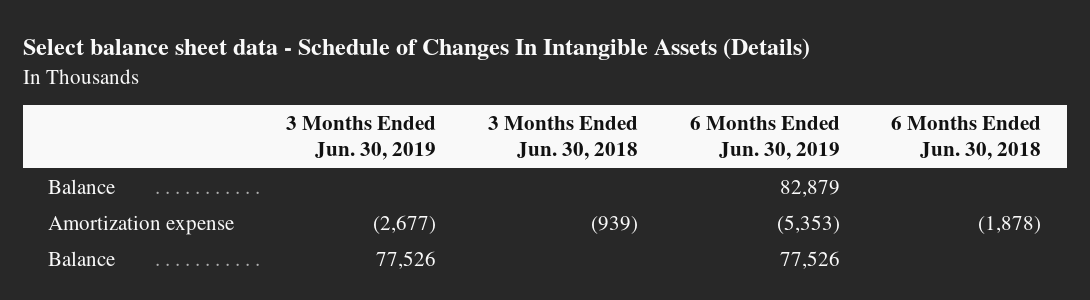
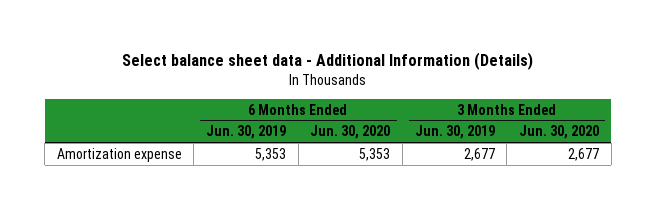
[22,38,810,61] Select balance sheet data - Schedule of Changes In Intangible Assets (Details) -> [121,52,533,71] Select balance sheet data - Additional Information (Details)
[487,115,638,161] 3 Months Ended Jun. 30, 2018 -> none
[891,115,1042,161] 6 Months Ended Jun. 30, 2018 -> none
none -> [310,125,391,140] Jun. 30, 2020
none -> [519,125,600,140] Jun. 30, 2020
[48,179,116,195] Balance -> none
[48,251,116,267] Balance -> none
[373,215,437,235] (2,677) -> [463,147,495,161] 2,677
[776,215,840,235] (5,353) -> [255,147,287,161] 5,353

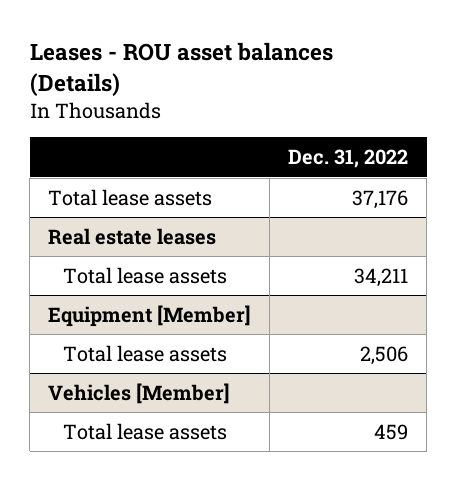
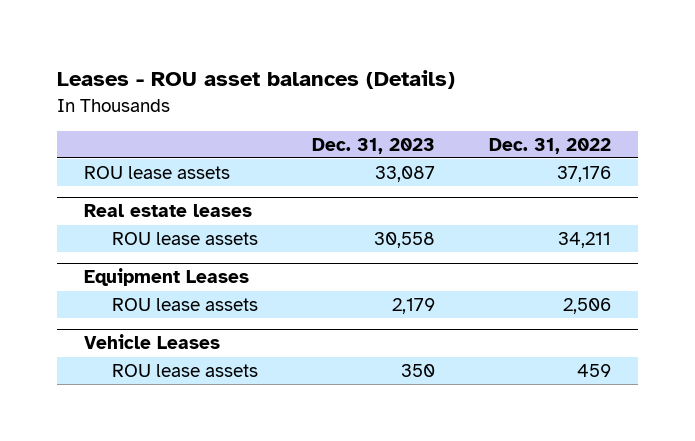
none -> [311,137,435,154] Dec. 31, 2023
[48,188,213,206] Total lease assets -> [83,166,230,180] ROU lease assets
[62,266,227,284] Total lease assets -> [111,232,258,246] ROU lease assets
[48,304,252,327] Equipment [Member] -> [83,268,249,287] Equipment Leases
[62,344,227,362] Total lease assets -> [111,298,258,312] ROU lease assets
[48,382,231,404] Vehicles [Member] -> [83,334,220,350] Vehicle Leases
[62,422,227,440] Total lease assets -> [111,364,258,378] ROU lease assets

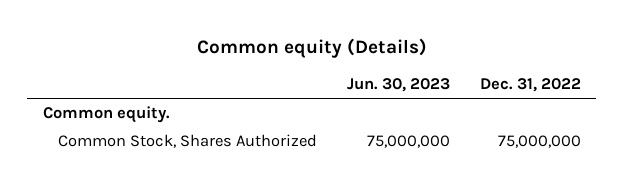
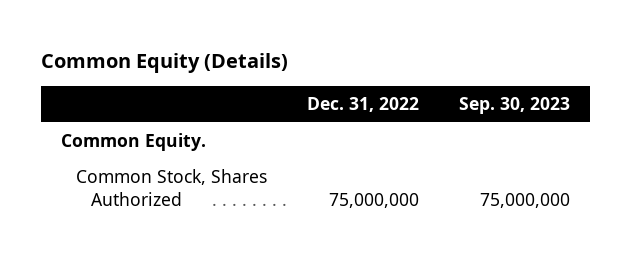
[196,38,427,59] Common equity (Details) -> [41,53,289,74] Common Equity (Details)
[346,78,450,93] Jun. 30, 2023 -> none
none -> [458,96,570,114] Sep. 30, 2023
[42,106,170,124] Common equity. -> [61,133,207,152] Common Equity.

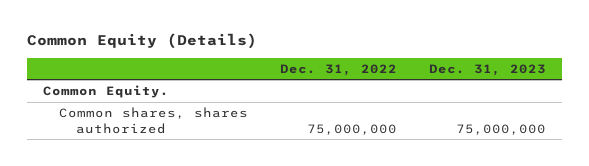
[458,96,570,114] Sep. 30, 2023 -> none
none -> [429,63,547,76] Dec. 31, 2023
[75,169,267,206] Common Stock, Shares Authorized -> [59,107,249,134] Common shares, shares authorized

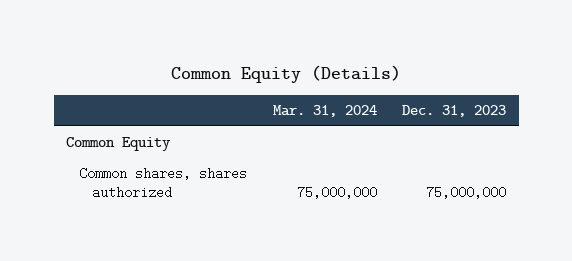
[280,63,398,76] Dec. 31, 2022 -> none
none -> [272,105,377,118] Mar. 31, 2024
[42,85,169,99] Common Equity. -> [66,137,172,152] Common Equity

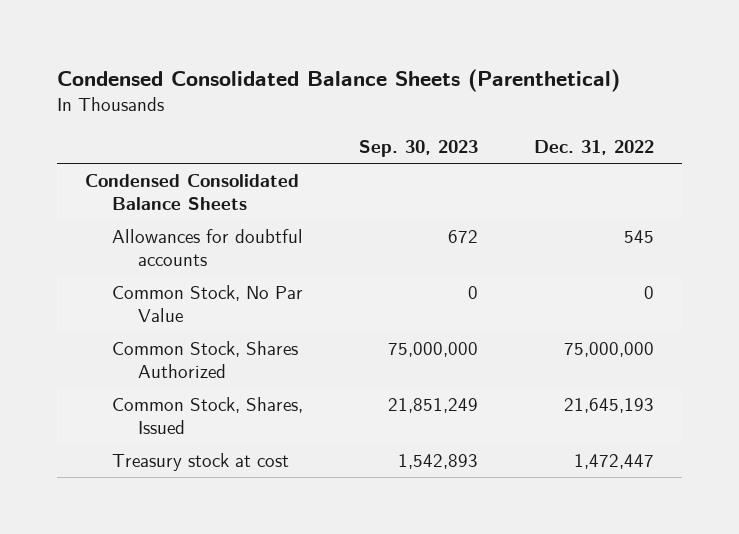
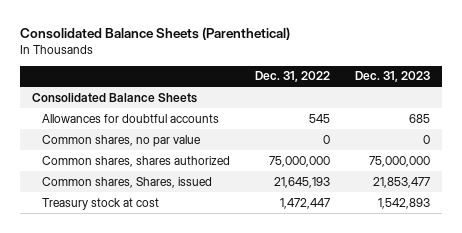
[56,68,620,92] Condensed Consolidated Balance Sheets (Parenthetical) -> [19,26,290,40] Consolidated Balance Sheets (Parenthetical)
[358,140,478,158] Sep. 30, 2023 -> none
none -> [354,71,430,83] Dec. 31, 2023
[84,174,299,210] Condensed Consolidated Balance Sheets -> [32,92,198,103] Consolidated Balance Sheets
[111,285,303,322] Common Stock, No Par Value -> [41,134,201,147] Common shares, no par value
[111,341,298,378] Common Stock, Shares Authorized -> [41,155,230,167] Common shares, shares authorized
[111,397,303,434] Common Stock, Shares, Issued -> [41,176,212,188] Common shares, Shares, issued

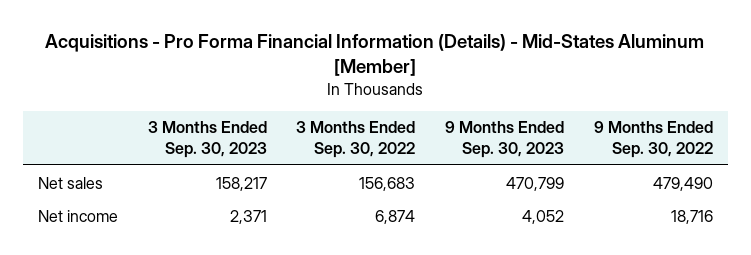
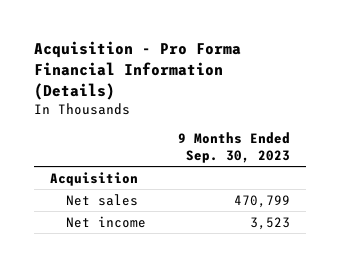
[45,33,705,76] Acquisitions - Pro Forma Financial Information (Details) - Mid-States Aluminum [Member] -> [33,41,241,100] Acquisition - Pro Forma Financial Information (Details)
[147,121,267,158] 3 Months Ended Sep. 30, 2023 -> none
[296,121,416,158] 3 Months Ended Sep. 30, 2022 -> none
[594,121,714,158] 9 Months Ended Sep. 30, 2022 -> none
none -> [49,171,138,186] Acquisition
[522,209,565,224] 4,052 -> [250,216,291,230] 3,523

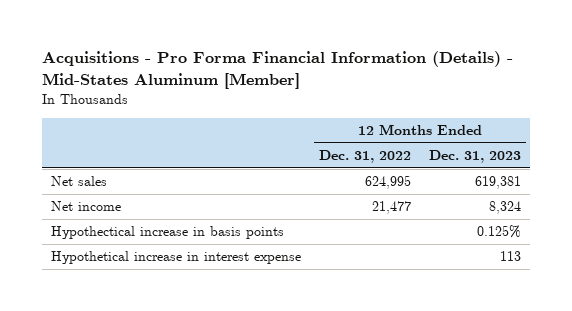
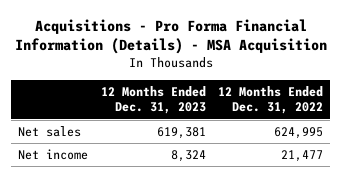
[41,51,513,90] Acquisitions - Pro Forma Financial Information (Details) - Mid-States Aluminum [Member] -> [14,18,327,55] Acquisitions - Pro Forma Financial Information (Details) - MSA Acquisition
[50,226,284,240] Hypothectical increase in basis points -> none
[50,251,301,265] Hypothetical increase in interest expense -> none

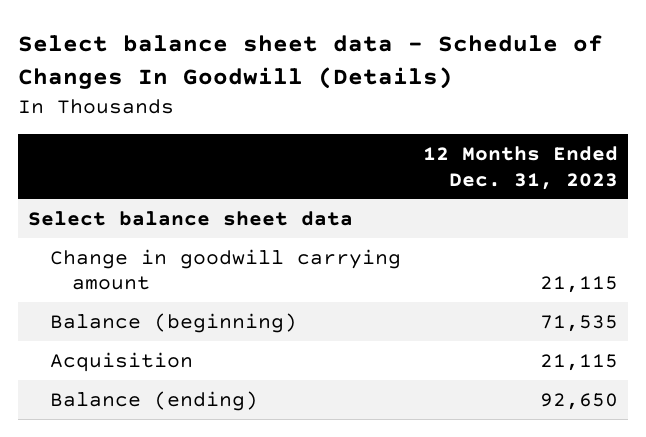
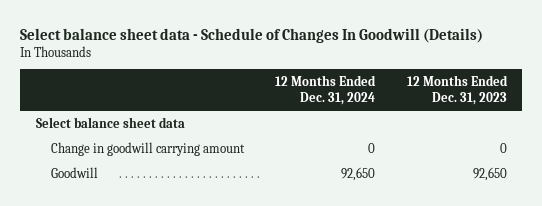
none -> [275,75,377,105] 12 Months Ended Dec. 31, 2024
[50,312,298,333] Balance (beginning) -> none
[50,351,194,372] Acquisition -> none
[539,276,618,294] 21,115 -> [499,143,507,154] 0
[50,390,259,411] Balance (ending) -> [51,167,99,179] Goodwill

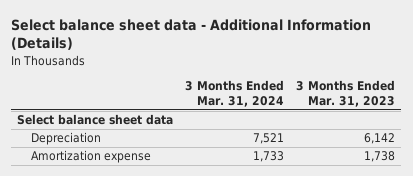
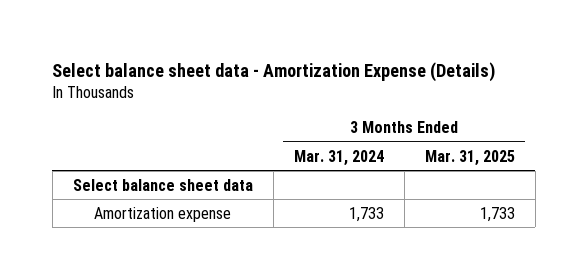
[11,18,372,51] Select balance sheet data - Additional Information (Details) -> [52,61,496,82] Select balance sheet data - Amortization Expense (Details)
[296,79,396,107] 3 Months Ended Mar. 31, 2023 -> none
none -> [424,149,515,166] Mar. 31, 2025
[30,132,101,146] Depreciation -> none

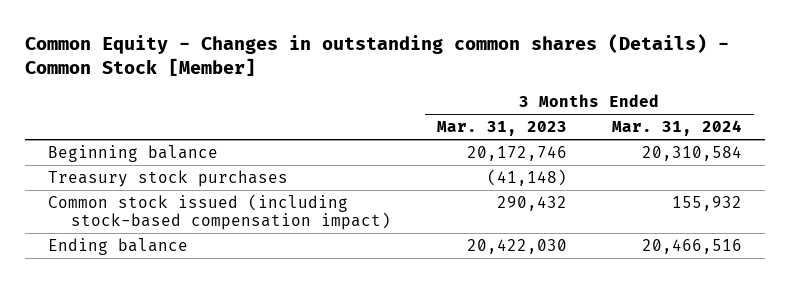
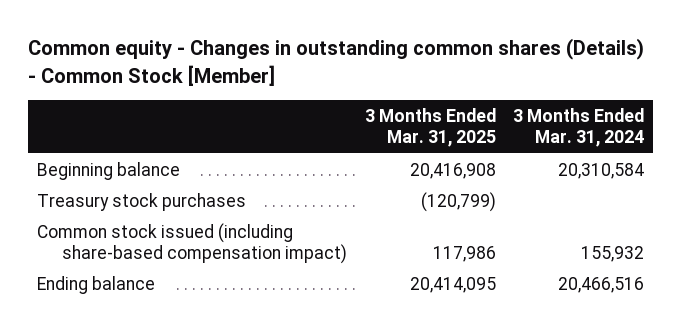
[25,33,730,76] Common Equity - Changes in outstanding common shares (Details) - Common Stock [Member] -> [28,38,645,86] Common equity - Changes in outstanding common shares (Details) - Common Stock [Member]
[436,121,567,137] Mar. 31, 2023 -> none
none -> [364,108,496,148] 3 Months Ended Mar. 31, 2025
[48,193,391,231] Common stock issued (including stock-based compensation impact) -> [37,222,347,264] Common stock issued (including share-based compensation impact)

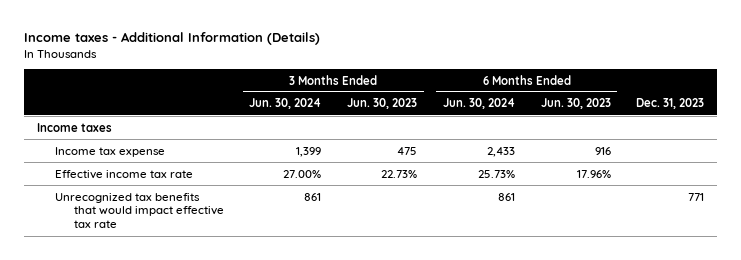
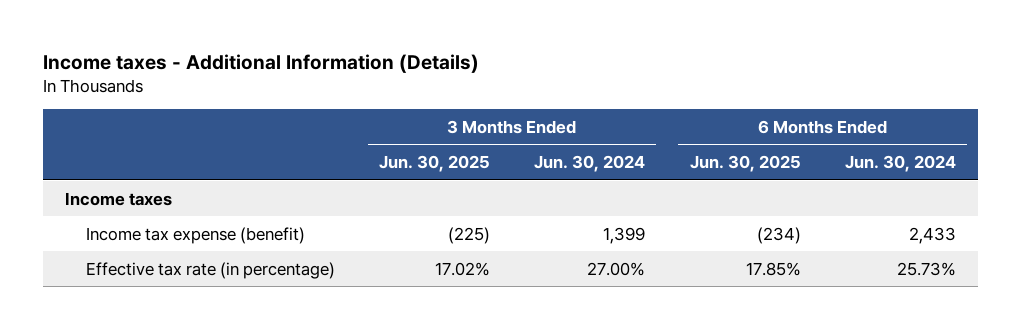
[347,98,418,110] Jun. 30, 2023 -> none
[540,98,611,110] Jun. 30, 2023 -> none
[636,98,705,110] Dec. 31, 2023 -> none
none -> [379,155,491,173] Jun. 30, 2025
none -> [689,155,801,173] Jun. 30, 2025
[55,192,224,229] Unrecognized tax benefits that would impact effective tax rate -> none
[55,146,166,157] Income tax expense -> [86,226,306,244] Income tax expense (benefit)
[55,169,194,179] Effective income tax rate -> [86,261,336,279] Effective tax rate (in percentage)

